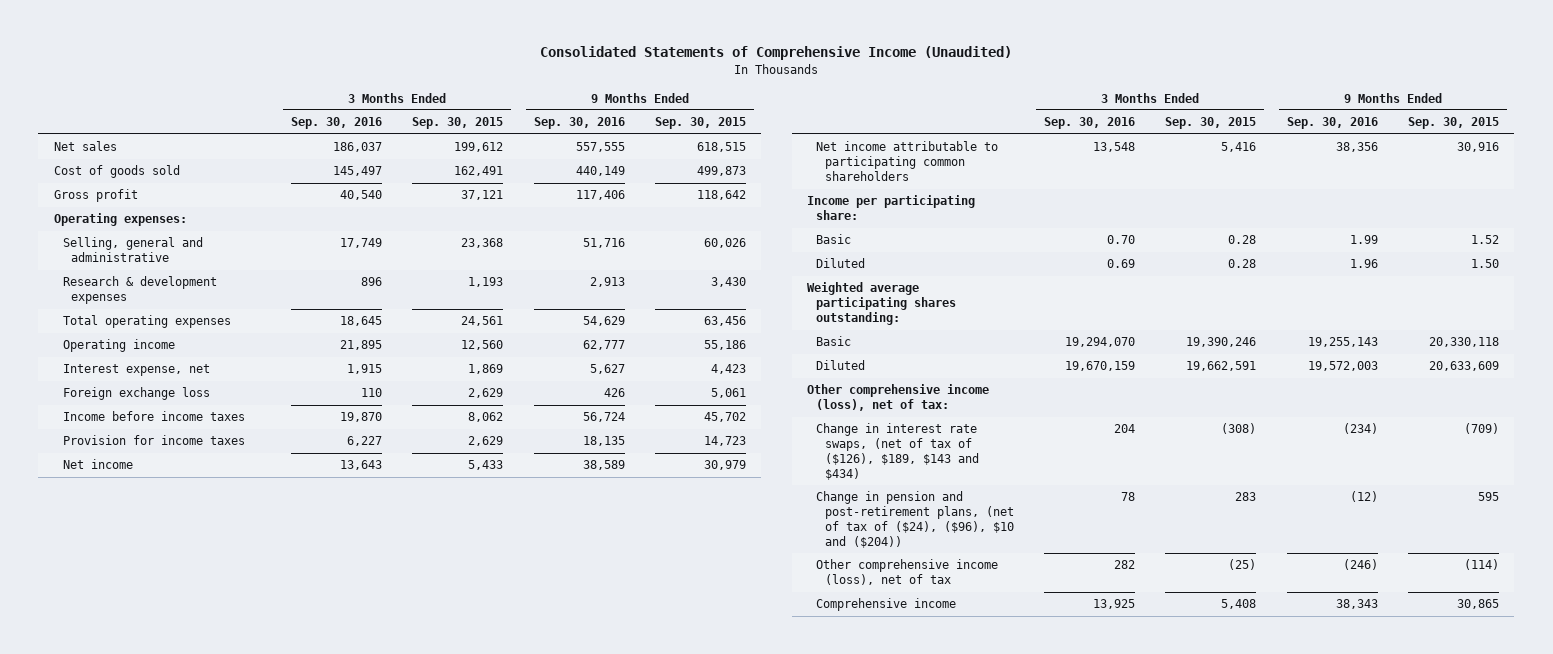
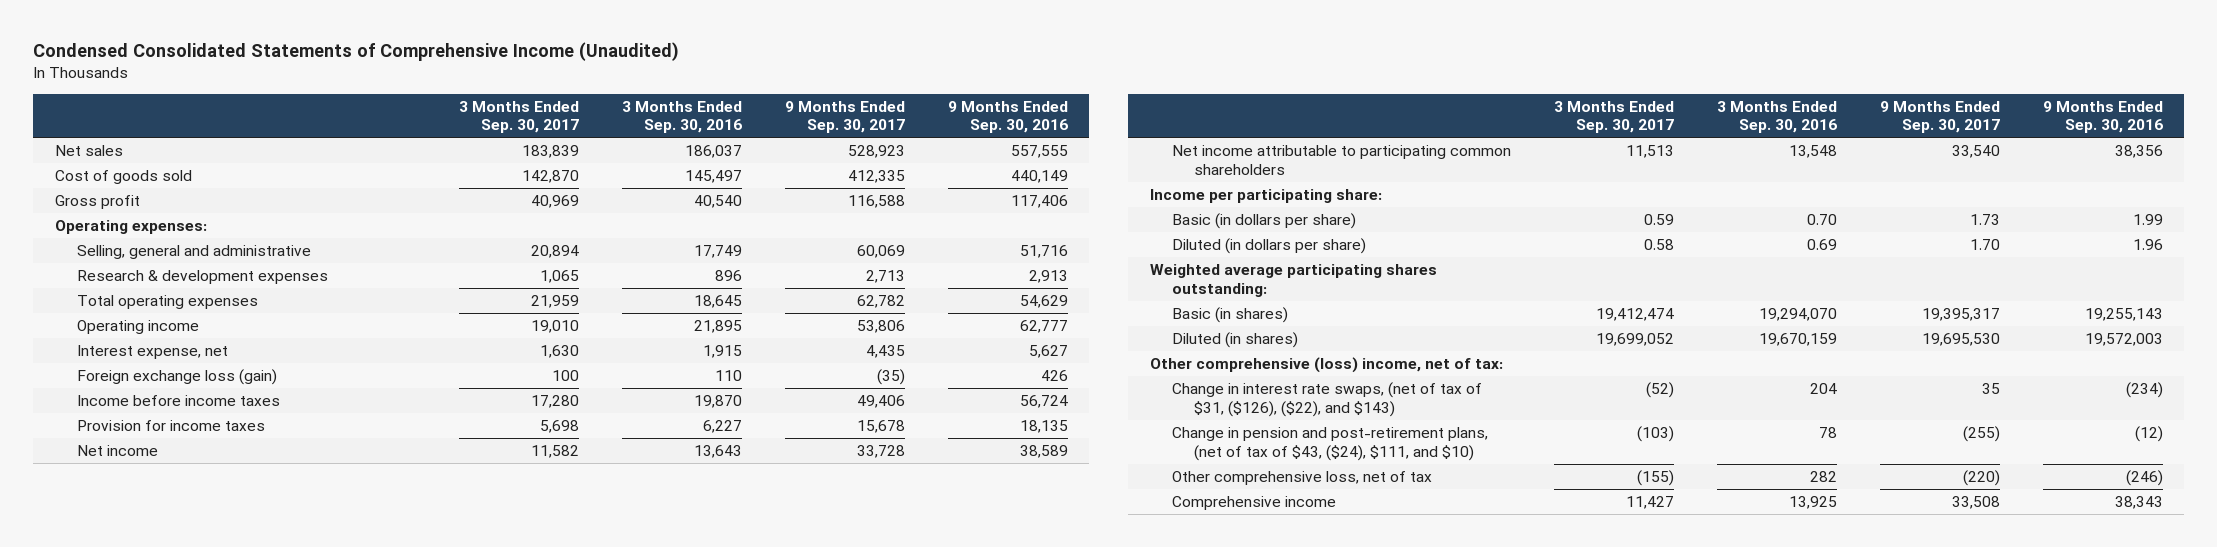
[540,46,1013,61] Consolidated Statements of Comprehensive Income (Unaudited) -> [33,42,680,62] Condensed Consolidated Statements of Comprehensive Income (Unaudited)
[412,117,504,130] Sep. 30, 2015 -> none
[654,117,746,130] Sep. 30, 2015 -> none
none -> [458,100,579,134] 3 Months Ended Sep. 30, 2017
none -> [784,100,905,134] 9 Months Ended Sep. 30, 2017
[62,387,210,401] Foreign exchange loss -> [76,369,277,386] Foreign exchange loss (gain)
[815,234,851,245] Basic -> [1171,213,1356,230] Basic (in dollars per share)
[815,258,865,269] Diluted -> [1171,238,1366,255] Diluted (in dollars per share)
[815,336,851,347] Basic -> [1171,307,1288,324] Basic (in shares)
[815,360,865,371] Diluted -> [1171,332,1298,349] Diluted (in shares)
[806,384,989,412] Other comprehensive income (loss), net of tax: -> [1149,357,1503,374] Other comprehensive (loss) income, net of tax:
[815,423,979,481] Change in interest rate swaps, (net of tax of ($126), $189, $143 and $434) -> [1171,382,1482,417] Change in interest rate swaps, (net of tax of $31, ($126), ($22), and $143)
[815,491,1014,549] Change in pension and post-retirement plans, (net of tax of ($24), ($96), $10 and ($204)) -> [1171,427,1488,461] Change in pension and post-retirement plans, (net of tax of $43, ($24), $111, and $10)
[815,559,998,586] Other comprehensive income (loss), net of tax -> [1171,471,1432,486] Other comprehensive loss, net of tax

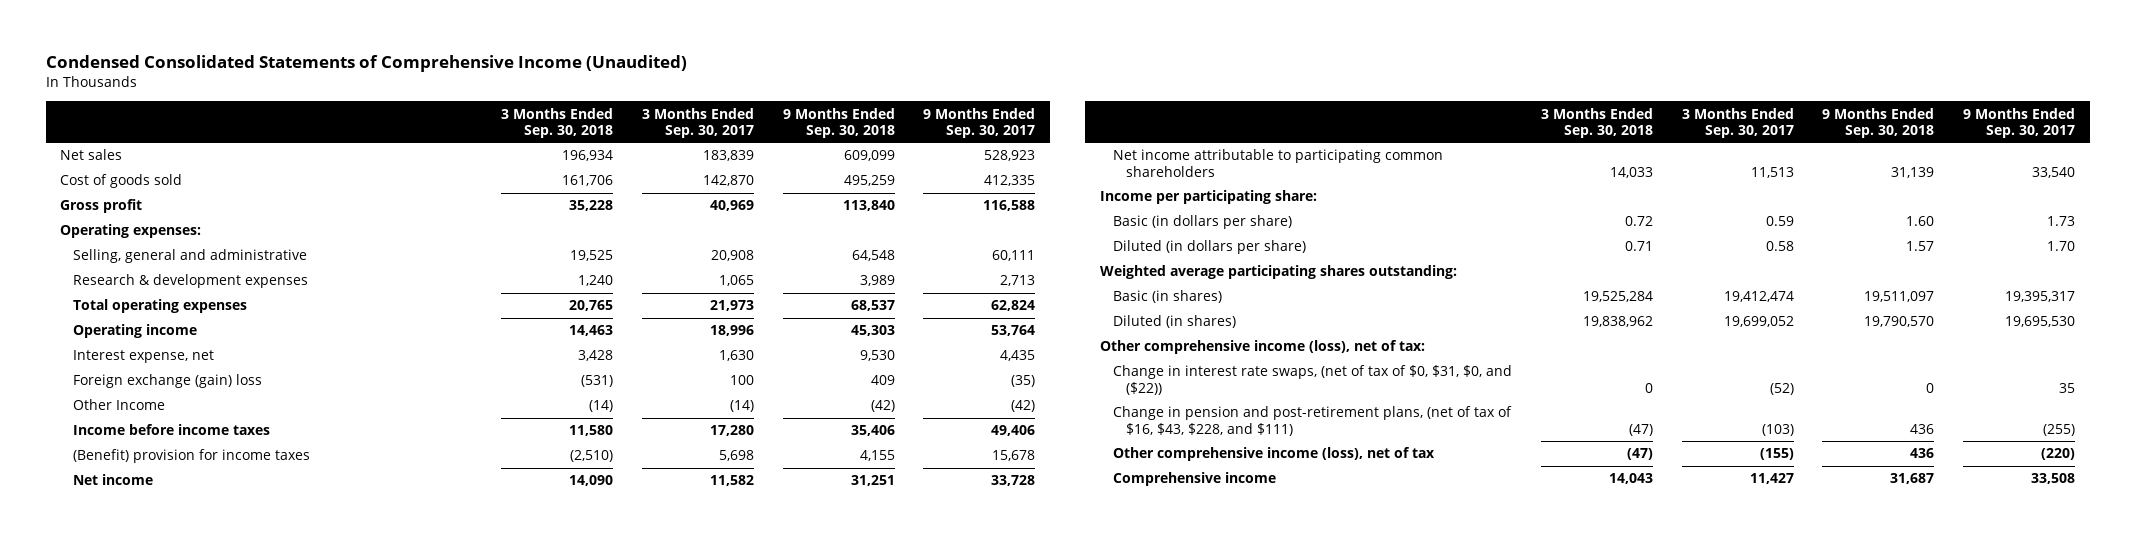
[621,100,742,134] 3 Months Ended Sep. 30, 2016 -> none
[947,100,1068,134] 9 Months Ended Sep. 30, 2016 -> none
none -> [500,107,613,139] 3 Months Ended Sep. 30, 2018
none -> [782,107,895,139] 9 Months Ended Sep. 30, 2018
[530,245,579,259] 20,894 -> [710,250,754,262] 20,908
[856,245,905,259] 60,069 -> [992,250,1036,262] 60,111
[530,295,579,309] 21,959 -> [709,300,754,312] 21,973
[856,295,905,309] 62,782 -> [991,300,1036,312] 62,824
[530,320,579,334] 19,010 -> [709,325,754,337] 18,996
[856,320,905,334] 53,806 -> [991,325,1036,337] 53,764
[76,369,277,386] Foreign exchange loss (gain) -> [73,374,263,389] Foreign exchange (gain) loss
none -> [73,399,166,411] Other Income
[76,420,265,432] Provision for income taxes -> [73,449,311,464] (Benefit) provision for income taxes
[1149,357,1503,374] Other comprehensive (loss) income, net of tax: -> [1099,340,1425,355] Other comprehensive income (loss), net of tax:
[1171,382,1482,417] Change in interest rate swaps, (net of tax of $31, ($126), ($22), and $143) -> [1113,365,1513,395] Change in interest rate swaps, (net of tax of $0, $31, $0, and ($22))
[1171,427,1488,461] Change in pension and post-retirement plans, (net of tax of $43, ($24), $111, and $10) -> [1113,406,1513,436] Change in pension and post-retirement plans, (net of tax of $16, $43, $228, and $111)
[1171,471,1432,486] Other comprehensive loss, net of tax -> [1113,447,1436,462] Other comprehensive income (loss), net of tax

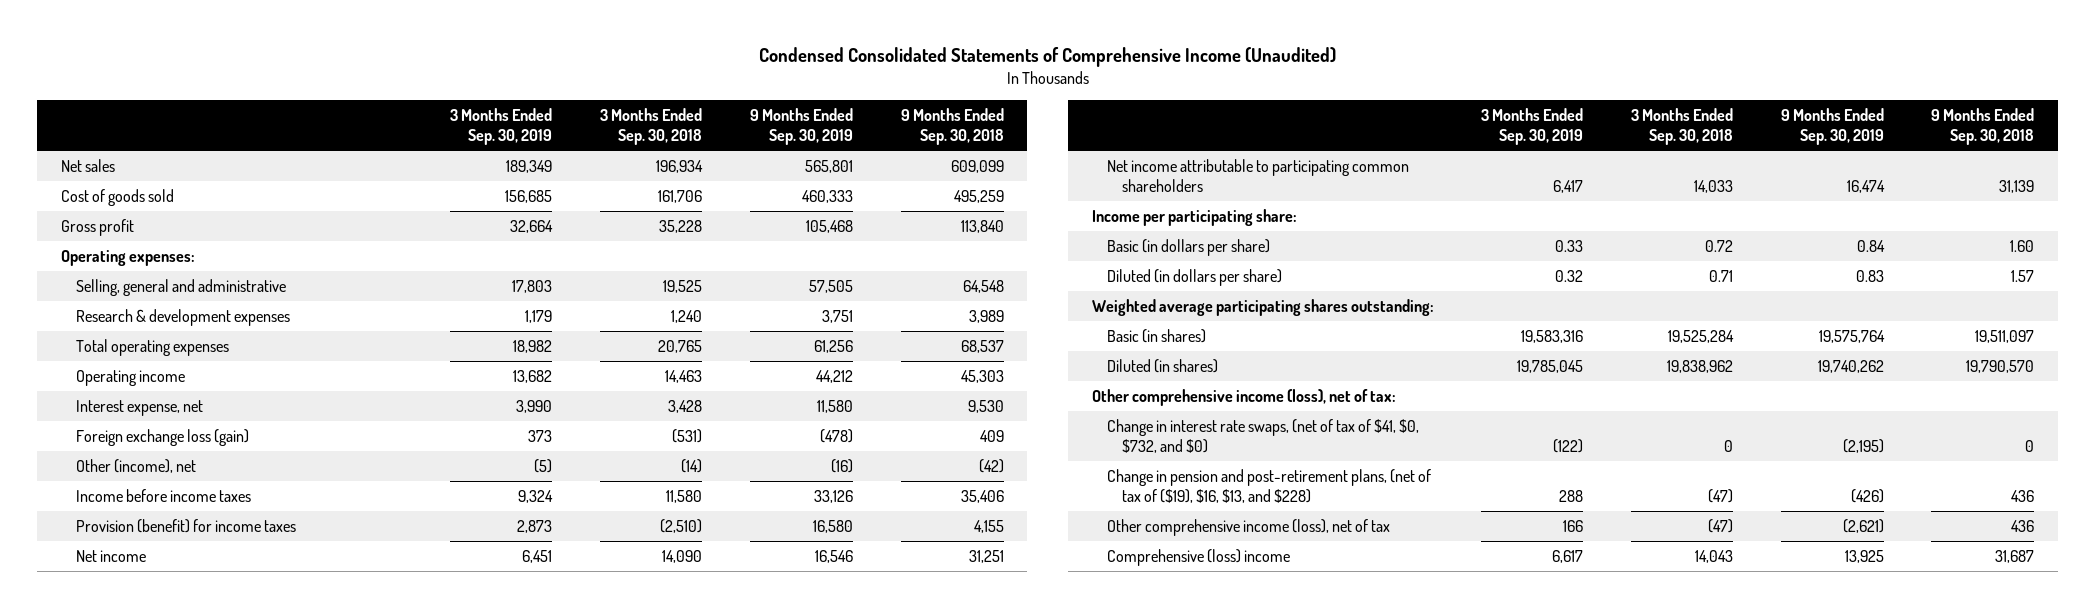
[641,107,754,139] 3 Months Ended Sep. 30, 2017 -> none
[923,107,1036,139] 9 Months Ended Sep. 30, 2017 -> none
none -> [450,107,553,146] 3 Months Ended Sep. 30, 2019
none -> [749,107,853,146] 9 Months Ended Sep. 30, 2019
[73,374,263,389] Foreign exchange (gain) loss -> [75,428,249,446] Foreign exchange loss (gain)
[73,399,166,411] Other Income -> [75,458,196,473] Other (income), net
[73,449,311,464] (Benefit) provision for income taxes -> [75,518,296,533] Provision (benefit) for income taxes
[1113,365,1513,395] Change in interest rate swaps, (net of tax of $0, $31, $0, and ($22)) -> [1106,418,1419,454] Change in interest rate swaps, (net of tax of $41, $0, $732, and $0)
[1113,406,1513,436] Change in pension and post-retirement plans, (net of tax of $16, $43, $228, and $111) -> [1106,468,1431,504] Change in pension and post-retirement plans, (net of tax of ($19), $16, $13, and $228)
[1113,472,1277,487] Comprehensive income -> [1106,548,1290,566] Comprehensive (loss) income

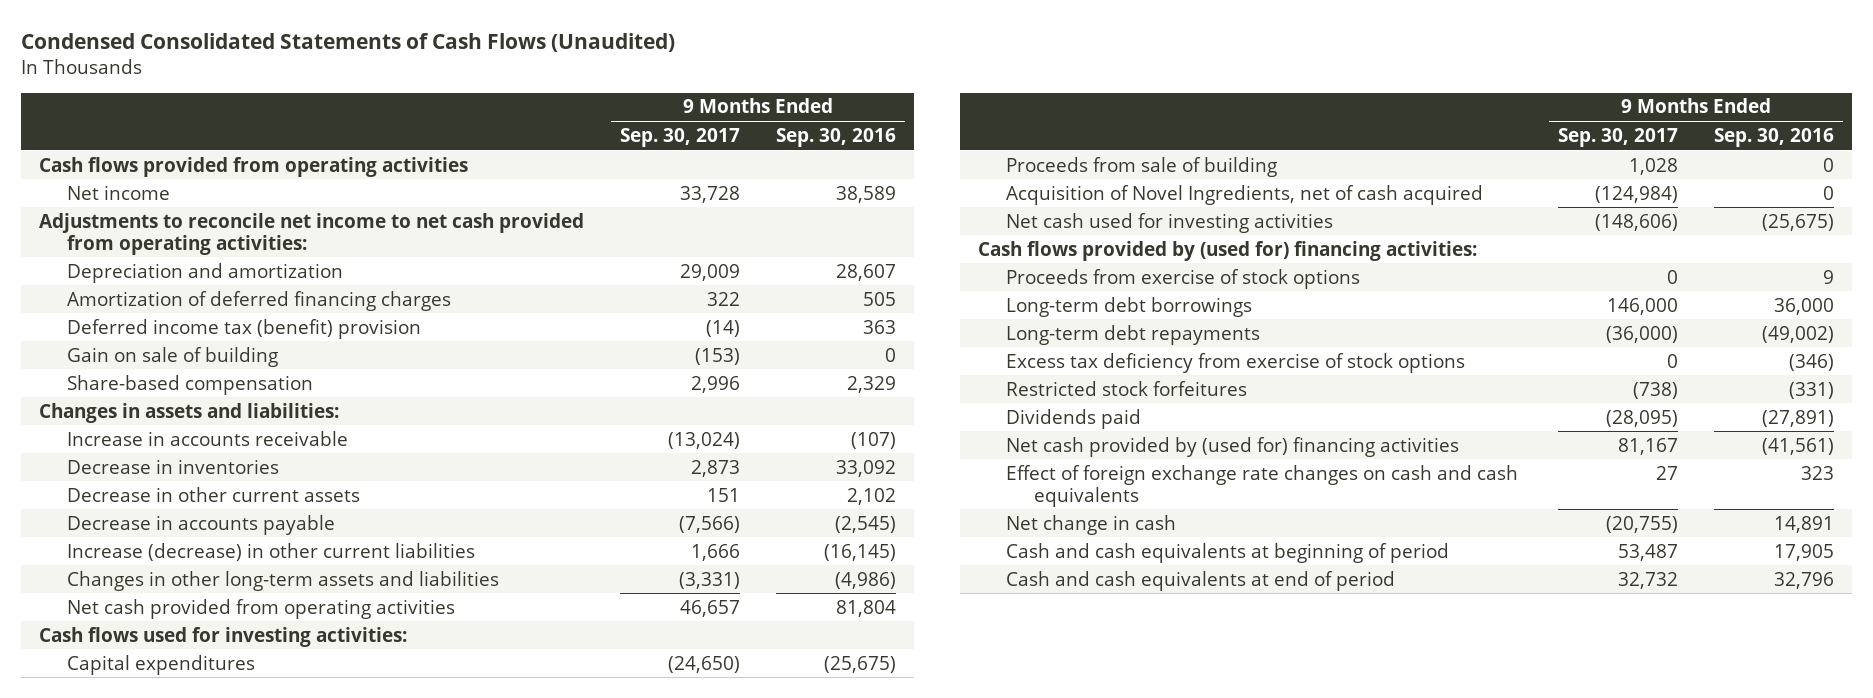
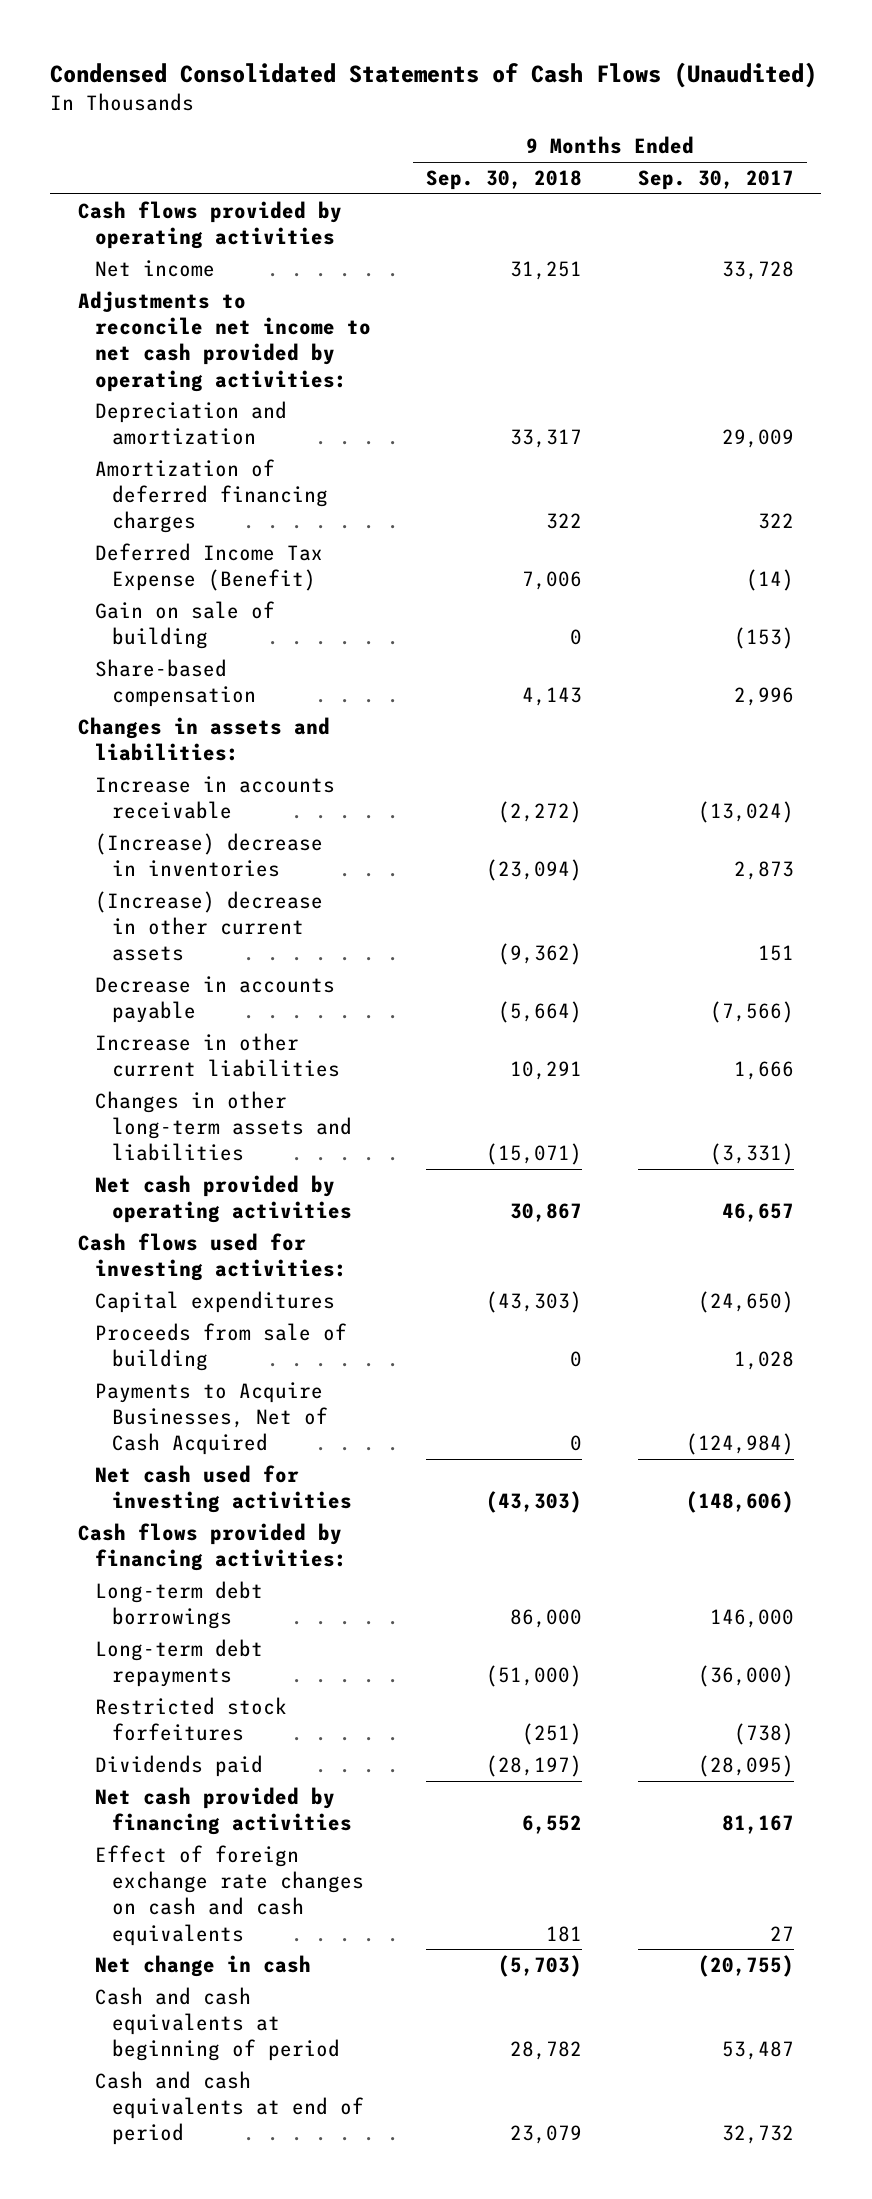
[775,127,896,147] Sep. 30, 2016 -> none
none -> [426,170,583,191] Sep. 30, 2018
[38,156,468,177] Cash flows provided from operating activities -> [77,200,342,250] Cash flows provided by operating activities
[38,212,584,255] Adjustments to reconcile net income to net cash provided from operating activities: -> [77,290,372,392] Adjustments to reconcile net income to net cash provided by operating activities:
[66,318,421,339] Deferred income tax (benefit) provision -> [95,542,324,592] Deferred Income Tax Expense (Benefit)
[66,458,279,474] Decrease in inventories -> [95,832,324,878] (Increase) decrease in inventories
[66,486,360,502] Decrease in other current assets -> [95,890,324,962] (Increase) decrease in other current assets
[66,542,475,561] Increase (decrease) in other current liabilities -> [95,1032,341,1078] Increase in other current liabilities
[66,598,455,619] Net cash provided from operating activities -> [95,1174,353,1224] Net cash provided by operating activities
[1005,184,1483,205] Acquisition of Novel Ingredients, net of cash acquired -> [95,1381,329,1456] Payments to Acquire Businesses, Net of Cash Acquired
[1005,268,1360,289] Proceeds from exercise of stock options -> none
[977,240,1477,261] Cash flows provided by (used for) financing activities: -> [77,1522,348,1572] Cash flows provided by financing activities:
[1005,352,1465,373] Excess tax deficiency from exercise of stock options -> none
[1005,436,1459,457] Net cash provided by (used for) financing activities -> [95,1786,353,1836] Net cash provided by financing activities

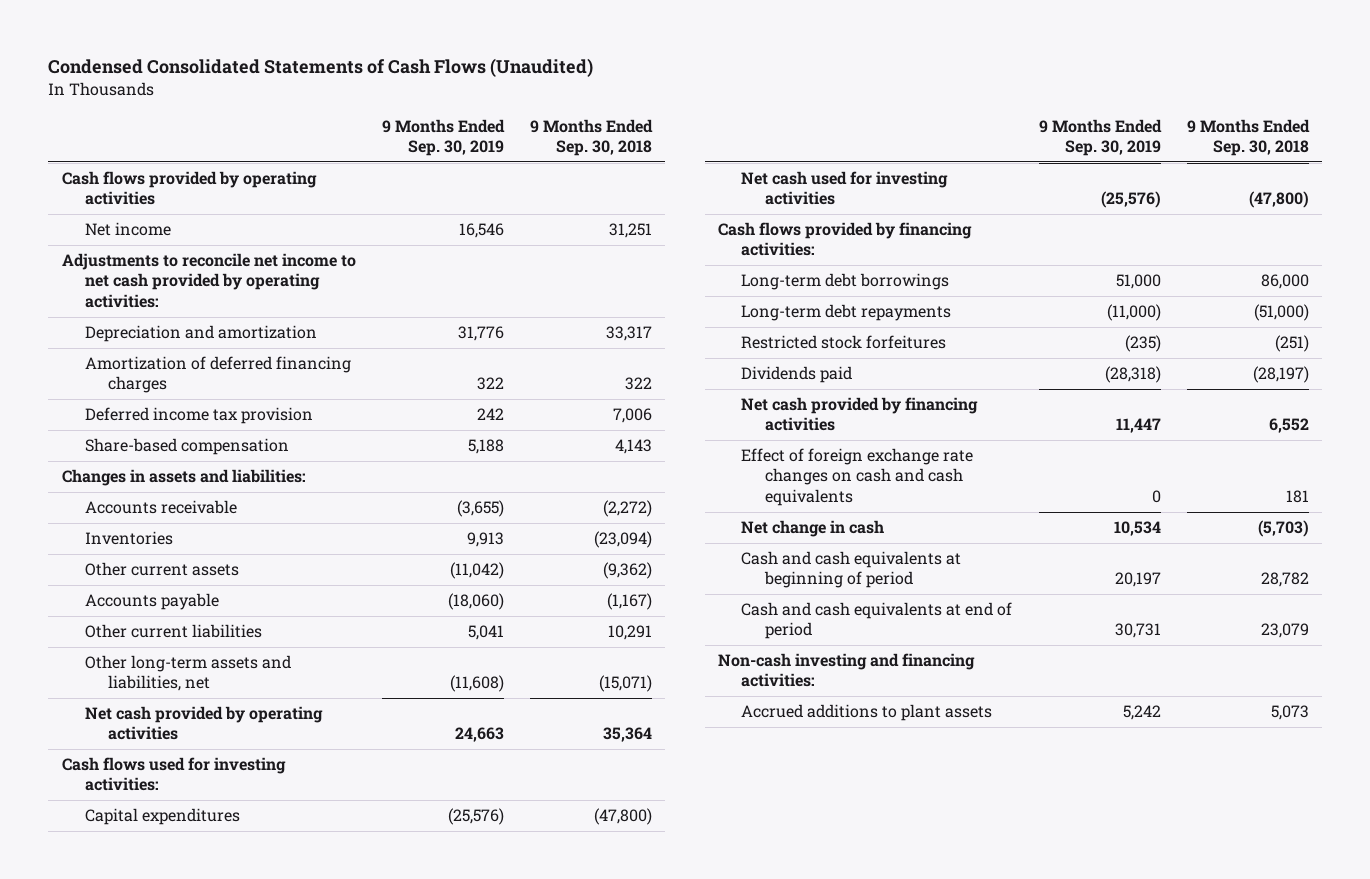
[637,170,794,191] Sep. 30, 2017 -> none
none -> [382,118,506,156] 9 Months Ended Sep. 30, 2019
[95,600,276,650] Gain on sale of building -> none
[95,542,324,592] Deferred Income Tax Expense (Benefit) -> [84,407,313,425] Deferred income tax provision
[95,775,336,820] Increase in accounts receivable -> [84,500,237,515] Accounts receivable
[95,832,324,878] (Increase) decrease in inventories -> [84,531,173,546] Inventories
[95,890,324,962] (Increase) decrease in other current assets -> [84,562,239,577] Other current assets
[95,975,336,1024] Decrease in accounts payable -> [84,593,219,611] Accounts payable
[498,1001,583,1024] (5,664) -> [607,593,653,611] (1,167)
[95,1032,341,1078] Increase in other current liabilities -> [84,624,262,639] Other current liabilities
[95,1090,353,1162] Changes in other long-term assets and liabilities -> [84,655,291,692] Other long-term assets and liabilities, net
[510,1203,583,1223] 30,867 -> [603,727,653,743] 35,364
[95,1322,348,1372] Proceeds from sale of building -> none
[95,1381,329,1456] Payments to Acquire Businesses, Net of Cash Acquired -> none
[486,1290,583,1313] (43,303) -> [594,808,653,826] (47,800)
[486,1491,583,1514] (43,303) -> [1248,191,1309,209] (47,800)
none -> [718,653,976,688] Non-cash investing and financing activities:
none -> [741,704,993,722] Accrued additions to plant assets

